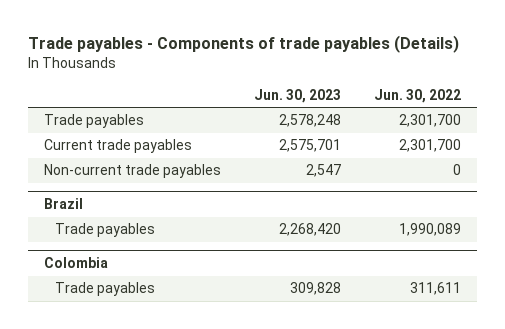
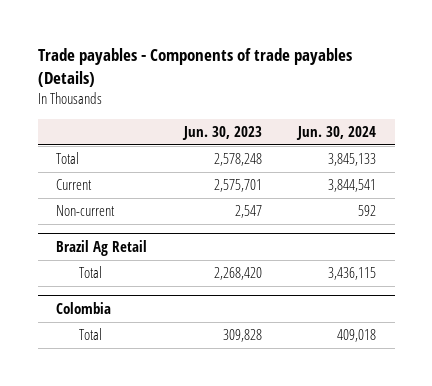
[373,88,461,103] Jun. 30, 2022 -> none
none -> [296,125,377,140] Jun. 30, 2024
[44,198,84,210] Brazil -> none
[44,114,145,129] Trade payables -> [55,152,79,165] Total
[44,139,193,154] Current trade payables -> [55,179,92,191] Current
[44,164,222,179] Non-current trade payables -> [55,205,115,217] Non-current
none -> [55,239,147,256] Brazil Ag Retail
[55,223,156,238] Trade payables -> [78,266,102,279] Total
[55,282,156,297] Trade payables -> [78,328,102,341] Total

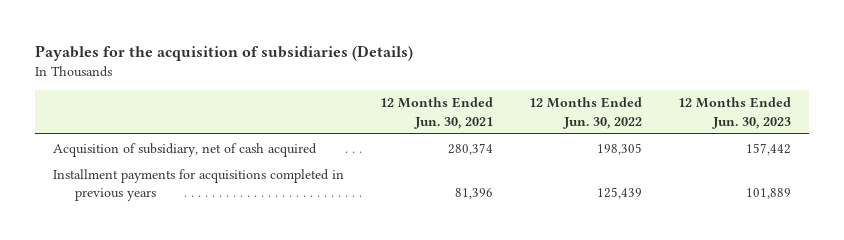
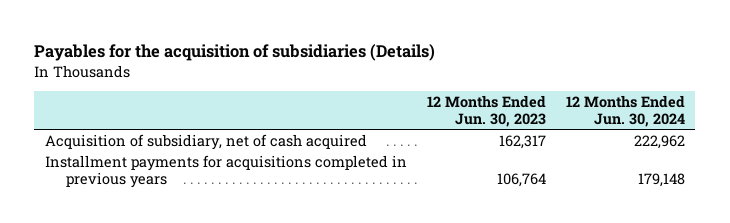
[379,97,493,129] 12 Months Ended Jun. 30, 2021 -> none
[529,97,643,129] 12 Months Ended Jun. 30, 2022 -> none
none -> [566,94,686,127] 12 Months Ended Jun. 30, 2024
[746,142,792,155] 157,442 -> [498,134,546,149] 162,317
[746,187,792,199] 101,889 -> [496,172,546,187] 106,764

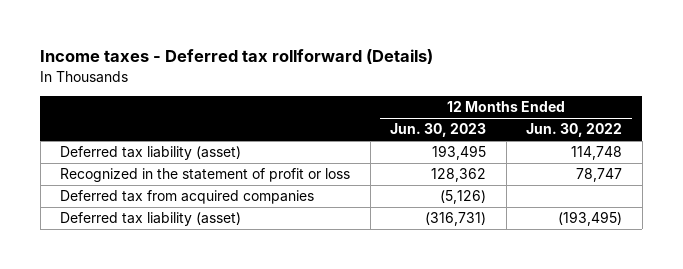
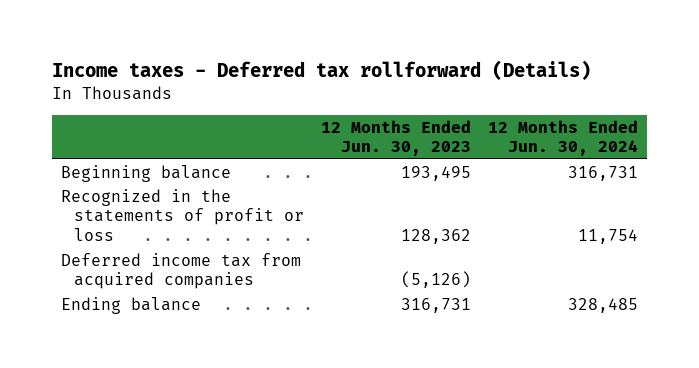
[526,123,623,138] Jun. 30, 2022 -> none
none -> [488,119,639,157] 12 Months Ended Jun. 30, 2024
[60,212,242,227] Deferred tax liability (asset) -> none
[60,146,242,161] Deferred tax liability (asset) -> [60,164,231,182] Beginning balance
[60,168,351,183] Recognized in the statement of profit or loss -> [60,188,305,242] Recognized in the statements of profit or loss
[60,190,315,205] Deferred tax from acquired companies -> [60,252,301,290] Deferred income tax from acquired companies
none -> [60,296,201,314] Ending balance

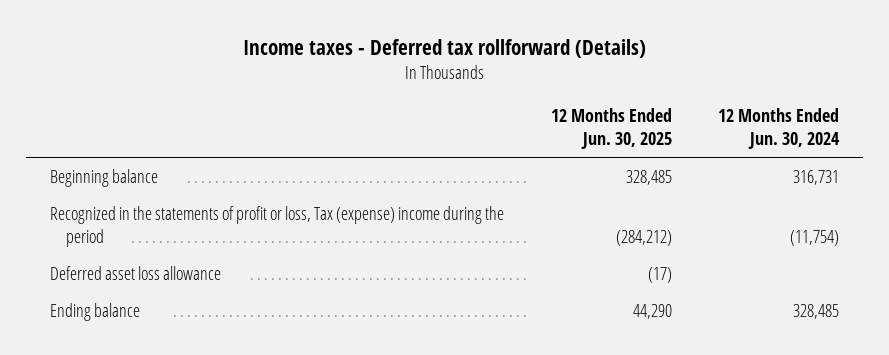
[321,119,472,157] 12 Months Ended Jun. 30, 2023 -> none
none -> [550,108,672,150] 12 Months Ended Jun. 30, 2025
[60,252,301,290] Deferred income tax from acquired companies -> none
[60,188,305,242] Recognized in the statements of profit or loss -> [49,205,504,247] Recognized in the statements of profit or loss, Tax (expense) income during the period
[578,229,639,245] 11,754 -> [790,229,840,246] (11,754)
none -> [49,265,221,280] Deferred asset loss allowance

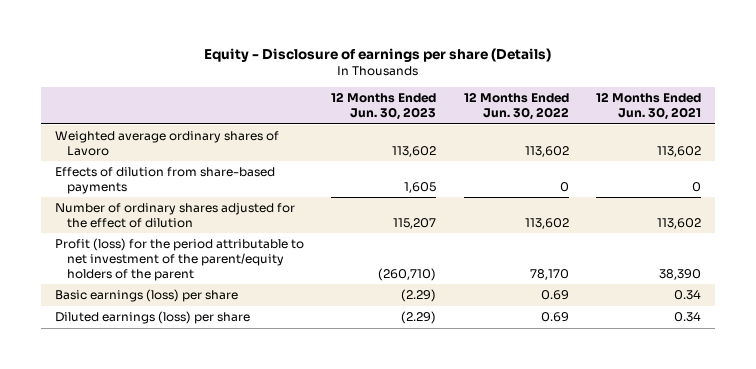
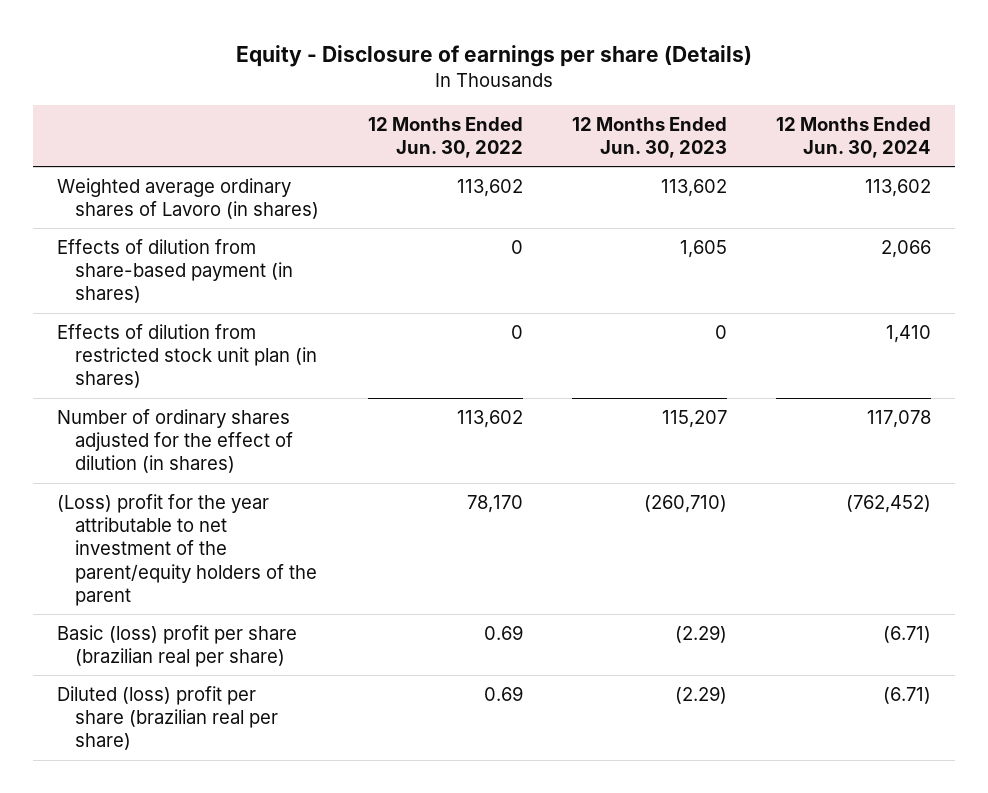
[596,92,702,121] 12 Months Ended Jun. 30, 2021 -> none
none -> [775,116,931,159] 12 Months Ended Jun. 30, 2024
[54,131,279,156] Weighted average ordinary shares of Lavoro -> [57,177,320,220] Weighted average ordinary shares of Lavoro (in shares)
[54,167,275,194] Effects of dilution from share-based payments -> [57,238,294,304] Effects of dilution from share-based payment (in shares)
none -> [57,323,318,389] Effects of dilution from restricted stock unit plan (in shares)
[54,203,295,228] Number of ordinary shares adjusted for the effect of dilution -> [57,408,294,474] Number of ordinary shares adjusted for the effect of dilution (in shares)
[54,238,304,281] Profit (loss) for the period attributable to net investment of the parent/equity holders of the parent -> [57,493,318,607] (Loss) profit for the year attributable to net investment of the parent/equity holders of the parent
[54,289,238,303] Basic earnings (loss) per share -> [57,624,298,668] Basic (loss) profit per share (brazilian real per share)
[54,311,250,325] Diluted earnings (loss) per share -> [57,685,279,751] Diluted (loss) profit per share (brazilian real per share)

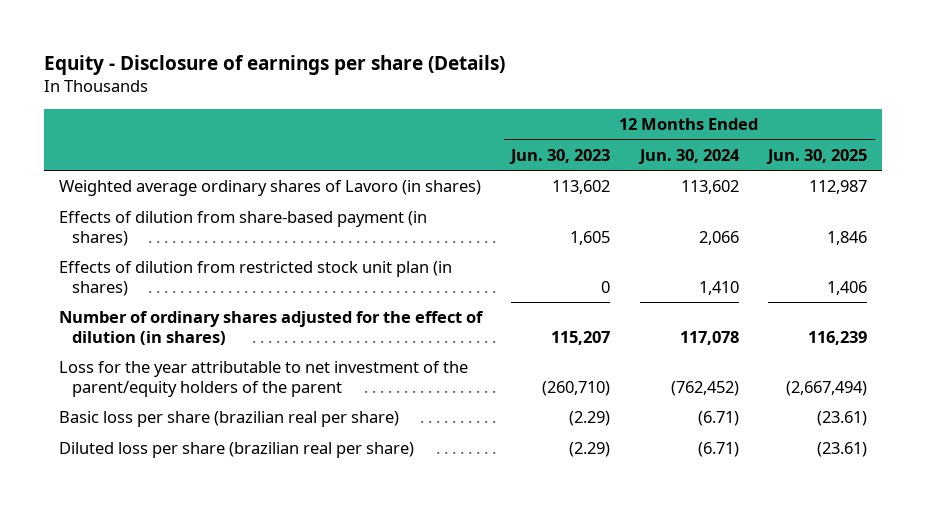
[368,116,524,159] 12 Months Ended Jun. 30, 2022 -> none
none -> [766,148,868,164] Jun. 30, 2025
[57,493,318,607] (Loss) profit for the year attributable to net investment of the parent/equity holders of the parent -> [58,361,468,398] Loss for the year attributable to net investment of the parent/equity holders of the parent
[57,624,298,668] Basic (loss) profit per share (brazilian real per share) -> [58,411,399,428] Basic loss per share (brazilian real per share)
[57,685,279,751] Diluted (loss) profit per share (brazilian real per share) -> [58,442,414,459] Diluted loss per share (brazilian real per share)

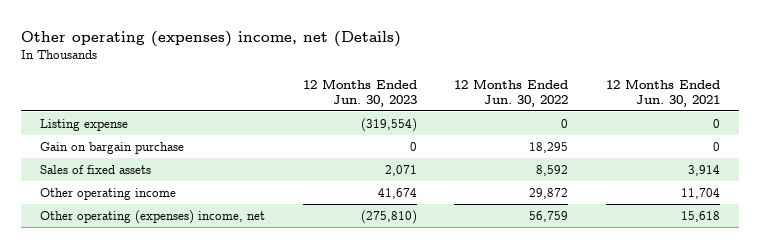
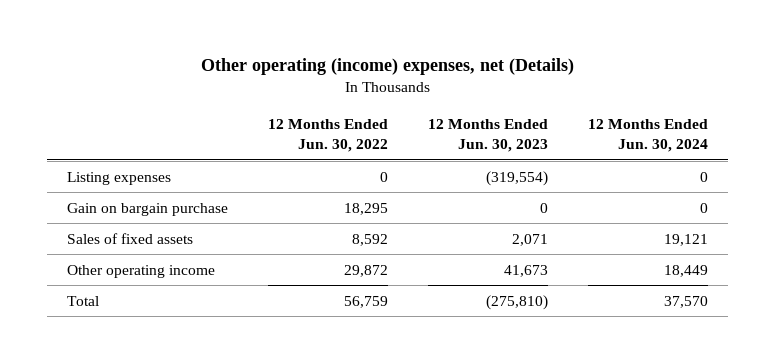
[21,30,402,47] Other operating (expenses) income, net (Details) -> [200,58,574,76] Other operating (income) expenses, net (Details)
[605,78,720,107] 12 Months Ended Jun. 30, 2021 -> none
none -> [588,118,709,152] 12 Months Ended Jun. 30, 2024
[39,118,128,131] Listing expense -> [67,171,172,185] Listing expenses
[377,187,417,199] 41,674 -> [504,264,549,277] 41,673
[39,209,265,224] Other operating (expenses) income, net -> [67,295,100,306] Total

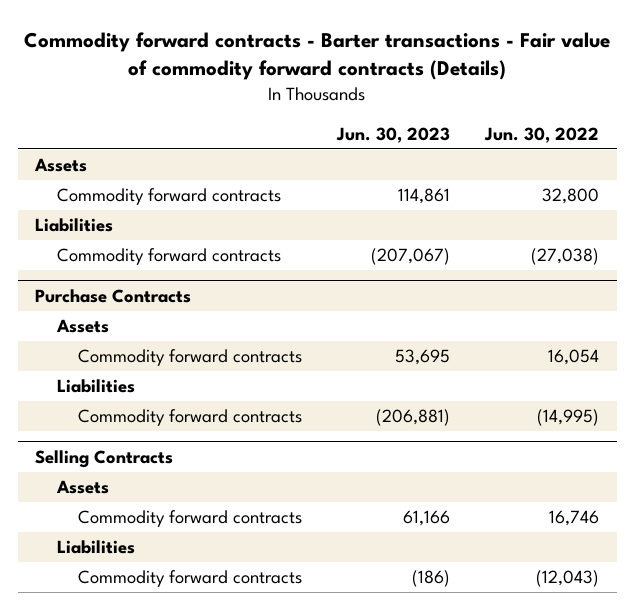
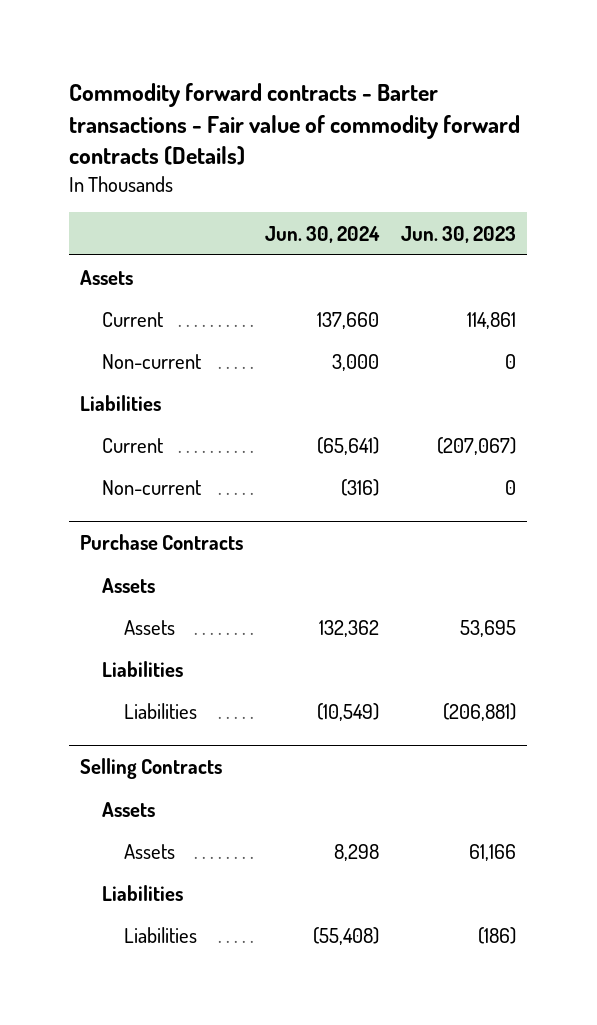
[484,126,600,143] Jun. 30, 2022 -> none
none -> [265,225,381,243] Jun. 30, 2024
[56,188,281,206] Commodity forward contracts -> [101,311,163,327] Current
none -> [101,353,201,369] Non-current
[56,248,281,266] Commodity forward contracts -> [101,437,163,453] Current
none -> [101,479,201,495] Non-current
[78,349,303,367] Commodity forward contracts -> [123,619,175,635] Assets
[78,409,303,427] Commodity forward contracts -> [123,702,197,719] Liabilities
[78,510,303,528] Commodity forward contracts -> [123,843,175,859] Assets
[78,570,303,588] Commodity forward contracts -> [123,926,197,943] Liabilities

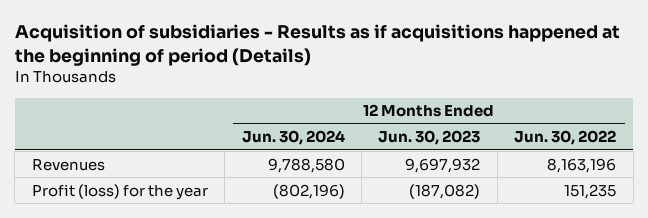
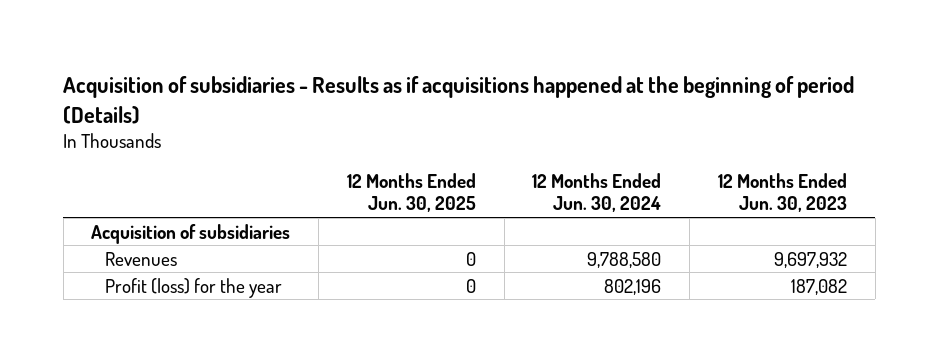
[514,130,617,146] Jun. 30, 2022 -> none
none -> [346,173,476,213] 12 Months Ended Jun. 30, 2025
none -> [91,223,291,244] Acquisition of subsidiaries
[272,183,345,199] (802,196) -> [604,278,662,295] 802,196
[409,183,481,199] (187,082) -> [790,278,847,295] 187,082

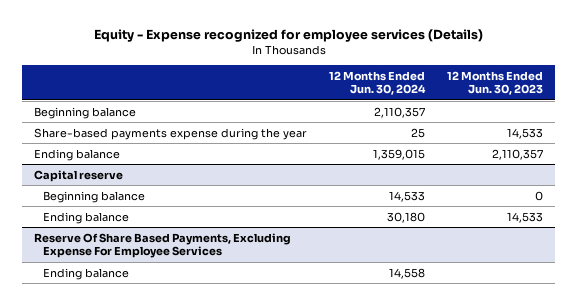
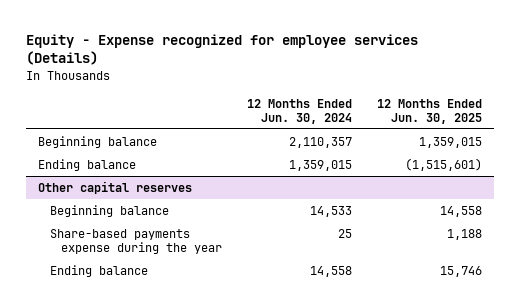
[447,70,544,96] 12 Months Ended Jun. 30, 2023 -> none
none -> [376,98,482,124] 12 Months Ended Jun. 30, 2025
[33,127,307,140] Share-based payments expense during the year -> none
[33,169,123,182] Capital reserve -> [38,180,193,194] Other capital reserves
[42,211,129,224] Ending balance -> none
[33,232,291,259] Reserve Of Share Based Payments, Excluding Expense For Employee Services -> none
none -> [49,228,223,255] Share-based payments expense during the year

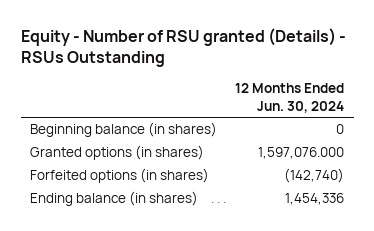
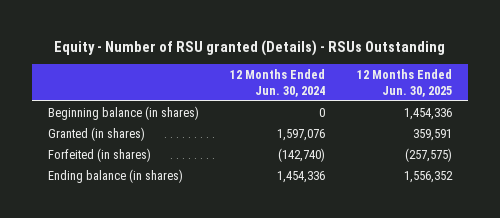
none -> [356,69,452,97] 12 Months Ended Jun. 30, 2025
[30,145,205,161] Granted options (in shares) -> [48,127,146,142] Granted (in shares)
[258,147,345,160] 1,597,076.000 -> [277,129,326,142] 1,597,076
[30,168,210,184] Forfeited options (in shares) -> [48,148,152,163] Forfeited (in shares)

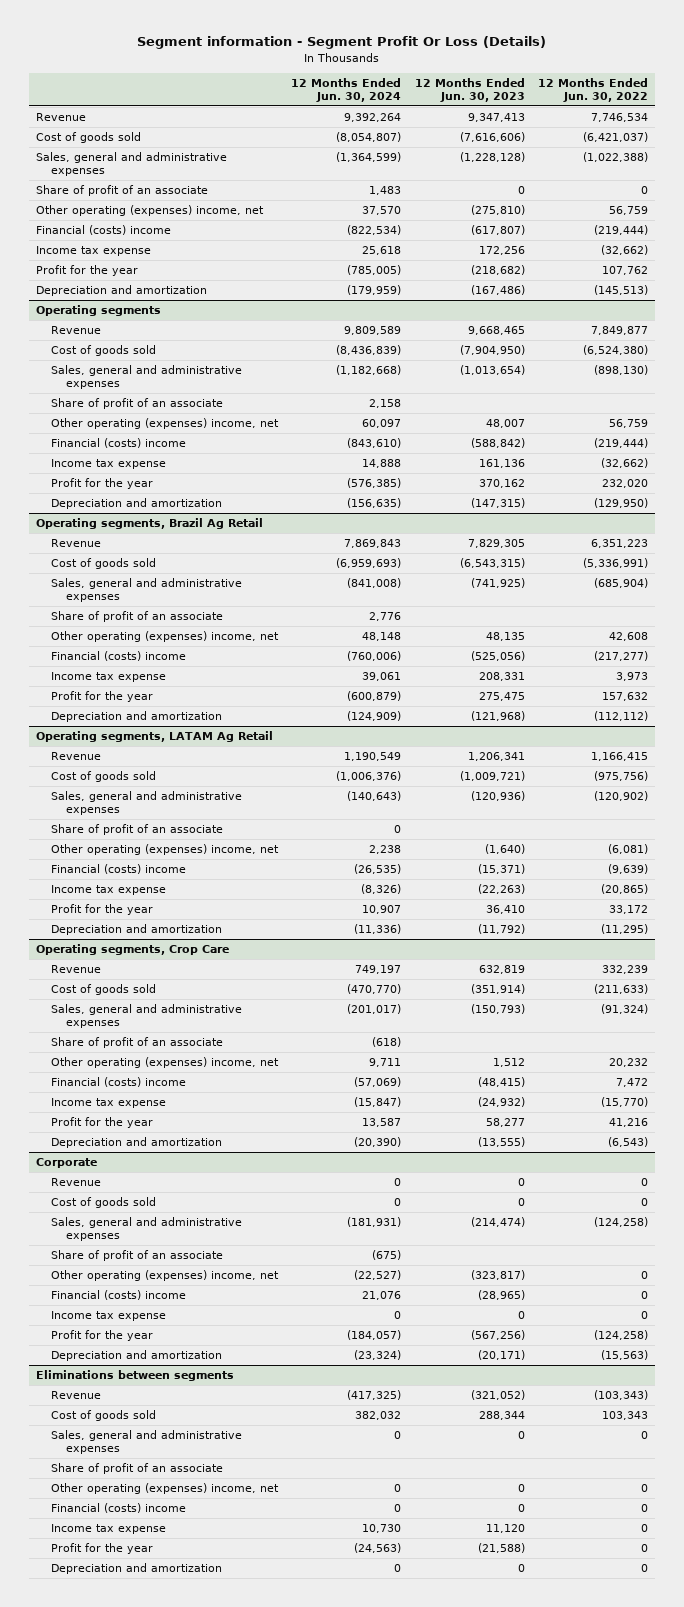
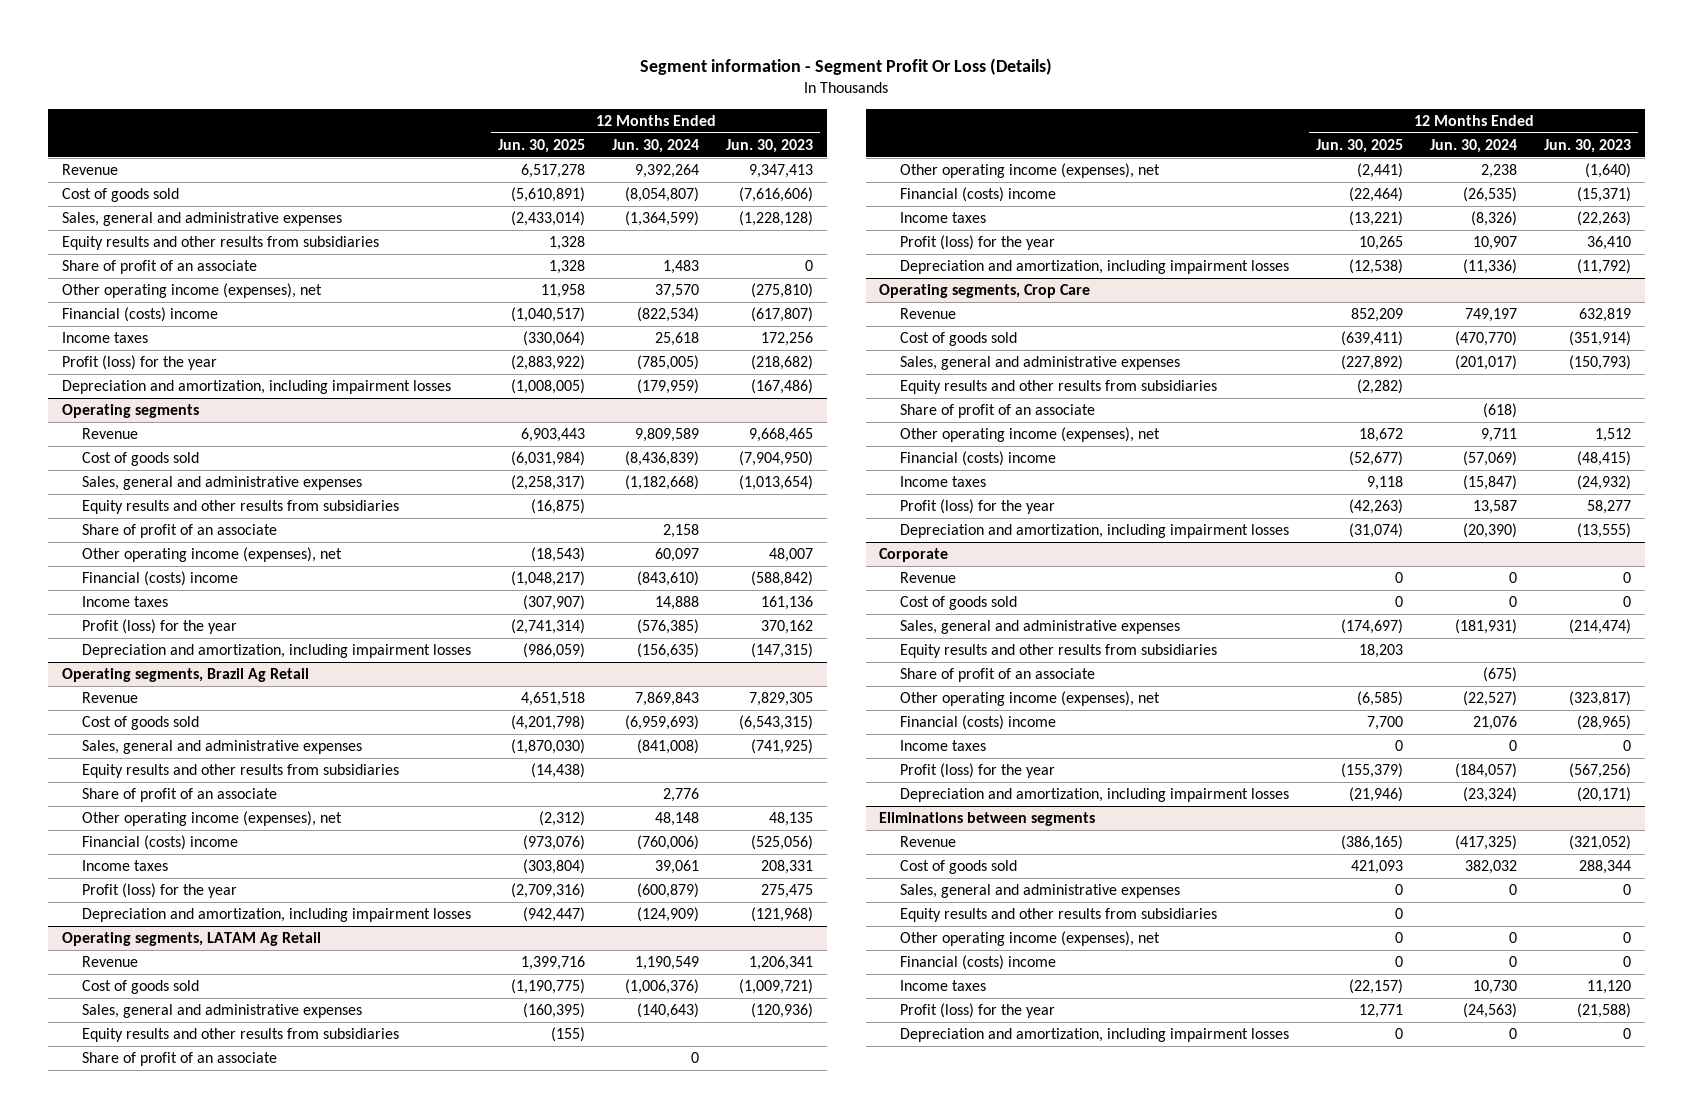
[538,77,649,103] 12 Months Ended Jun. 30, 2022 -> none
none -> [497,138,585,153] Jun. 30, 2025
none -> [61,236,379,251] Equity results and other results from subsidiaries
[35,205,264,217] Other operating (expenses) income, net -> [61,283,322,299] Other operating income (expenses), net
[35,246,151,257] Income tax expense -> [61,332,148,344] Income taxes
[35,265,138,277] Profit for the year -> [61,355,217,371] Profit (loss) for the year
[35,285,207,297] Depreciation and amortization -> [61,380,451,395] Depreciation and amortization, including impairment losses
none -> [81,500,399,515] Equity results and other results from subsidiaries
[50,418,279,430] Other operating (expenses) income, net -> [81,547,342,563] Other operating income (expenses), net
[50,459,166,470] Income tax expense -> [81,596,168,608] Income taxes
[50,478,153,490] Profit for the year -> [81,619,237,635] Profit (loss) for the year
[50,498,222,510] Depreciation and amortization -> [81,644,471,659] Depreciation and amortization, including impairment losses
none -> [81,764,399,779] Equity results and other results from subsidiaries
[50,631,279,643] Other operating (expenses) income, net -> [81,811,342,827] Other operating income (expenses), net
[50,672,166,683] Income tax expense -> [81,860,168,872] Income taxes
[50,691,153,703] Profit for the year -> [81,883,237,899] Profit (loss) for the year
[50,711,222,723] Depreciation and amortization -> [81,908,471,923] Depreciation and amortization, including impairment losses
none -> [81,1028,399,1043] Equity results and other results from subsidiaries
[50,844,279,856] Other operating (expenses) income, net -> [899,163,1160,179] Other operating income (expenses), net
[50,885,166,896] Income tax expense -> [899,212,986,224] Income taxes
[50,904,153,916] Profit for the year -> [899,235,1055,251] Profit (loss) for the year
[50,924,222,936] Depreciation and amortization -> [899,260,1289,275] Depreciation and amortization, including impairment losses
none -> [899,380,1217,395] Equity results and other results from subsidiaries
[50,1057,279,1069] Other operating (expenses) income, net -> [899,427,1160,443] Other operating income (expenses), net
[50,1098,166,1109] Income tax expense -> [899,476,986,488] Income taxes
[50,1117,153,1129] Profit for the year -> [899,499,1055,515] Profit (loss) for the year
[50,1137,222,1149] Depreciation and amortization -> [899,524,1289,539] Depreciation and amortization, including impairment losses
none -> [899,644,1217,659] Equity results and other results from subsidiaries
[50,1270,279,1282] Other operating (expenses) income, net -> [899,691,1160,707] Other operating income (expenses), net
[50,1311,166,1322] Income tax expense -> [899,740,986,752] Income taxes
[50,1330,153,1342] Profit for the year -> [899,763,1055,779] Profit (loss) for the year
[50,1350,222,1362] Depreciation and amortization -> [899,788,1289,803] Depreciation and amortization, including impairment losses
[50,1463,223,1475] Share of profit of an associate -> none
none -> [899,908,1217,923] Equity results and other results from subsidiaries
[50,1483,279,1495] Other operating (expenses) income, net -> [899,931,1160,947] Other operating income (expenses), net
[50,1524,166,1535] Income tax expense -> [899,980,986,992] Income taxes
[50,1543,153,1555] Profit for the year -> [899,1003,1055,1019] Profit (loss) for the year
[50,1563,222,1575] Depreciation and amortization -> [899,1028,1289,1043] Depreciation and amortization, including impairment losses

